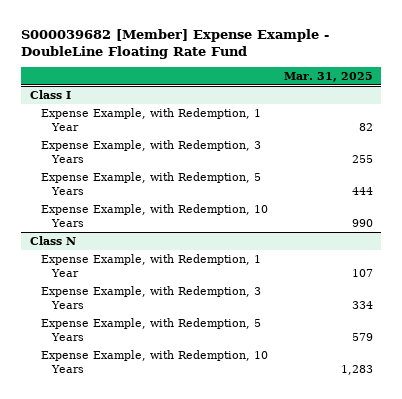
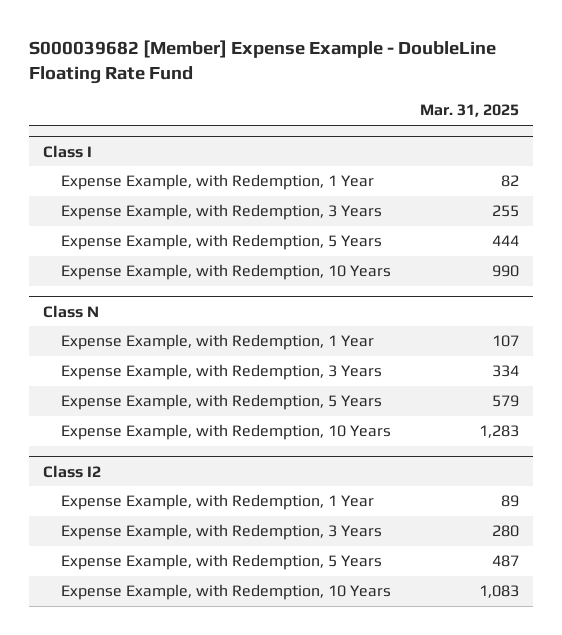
none -> [43,464,102,478] Class I2
none -> [61,494,375,511] Expense Example, with Redemption, 1 Year
none -> [61,524,383,541] Expense Example, with Redemption, 3 Years
none -> [61,554,383,571] Expense Example, with Redemption, 5 Years
none -> [61,584,392,601] Expense Example, with Redemption, 10 Years

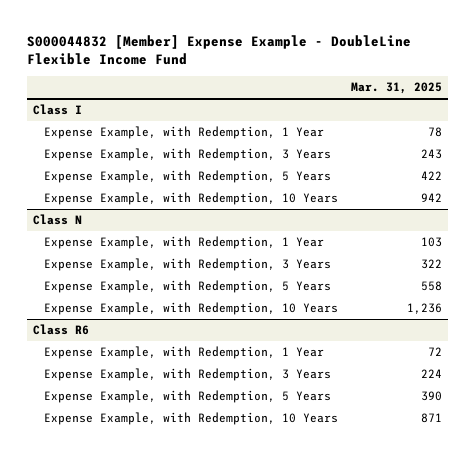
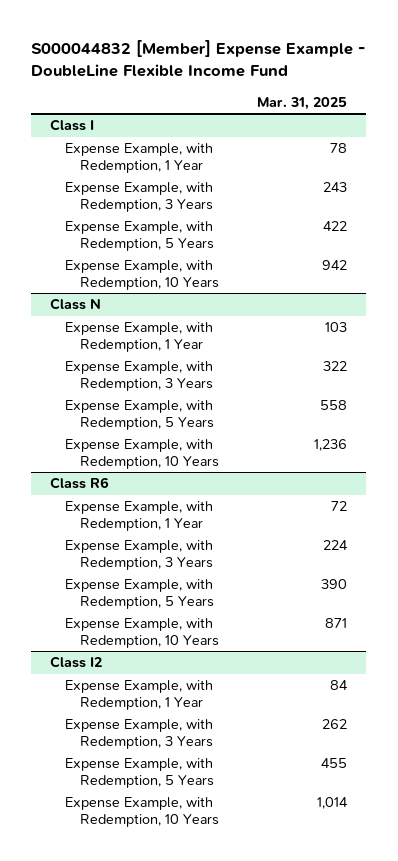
none -> [50,656,103,669] Class I2
none -> [65,680,214,711] Expense Example, with Redemption, 1 Year
none -> [65,719,214,750] Expense Example, with Redemption, 3 Years
none -> [65,758,215,789] Expense Example, with Redemption, 5 Years
none -> [65,797,220,828] Expense Example, with Redemption, 10 Years

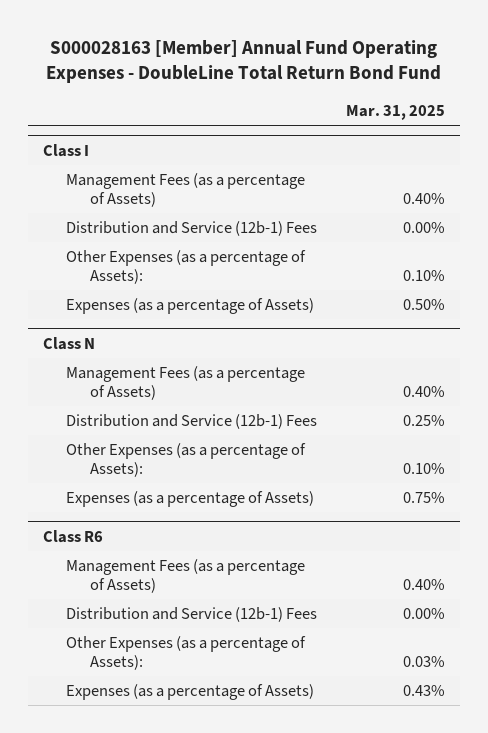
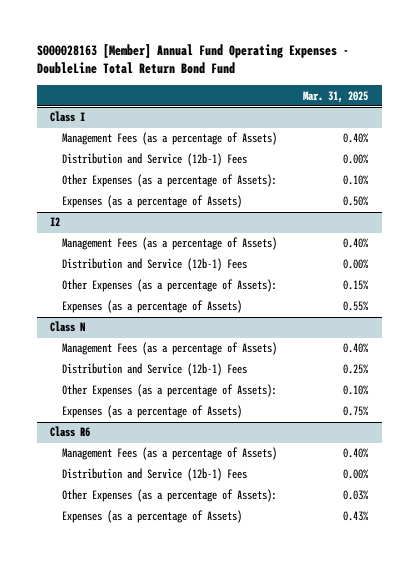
none -> [50,217,61,227] I2
none -> [61,237,277,251] Management Fees (as a percentage of Assets)
none -> [61,258,247,272] Distribution and Service (12b-1) Fees
none -> [61,279,277,293] Other Expenses (as a percentage of Assets):
none -> [61,300,242,314] Expenses (as a percentage of Assets)

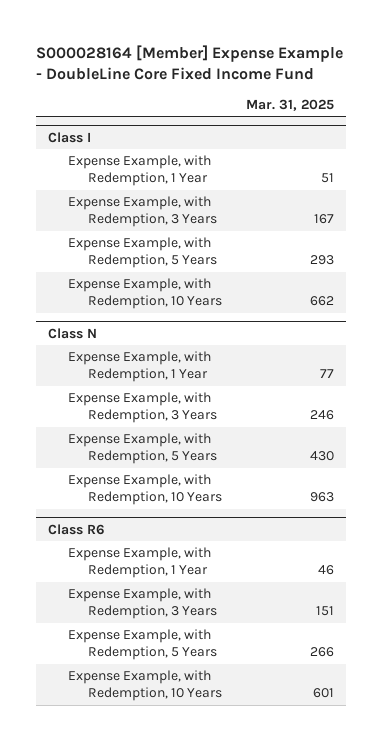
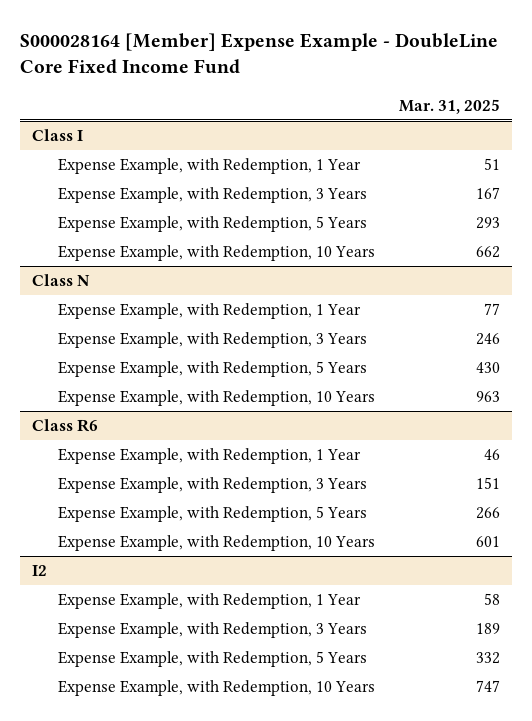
none -> [32,565,48,577] I2
none -> [57,593,361,610] Expense Example, with Redemption, 1 Year
none -> [57,622,367,639] Expense Example, with Redemption, 3 Years
none -> [57,651,367,668] Expense Example, with Redemption, 5 Years
none -> [57,680,375,697] Expense Example, with Redemption, 10 Years

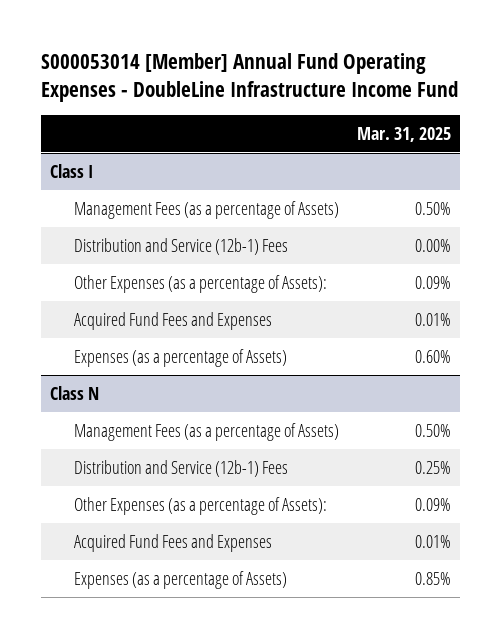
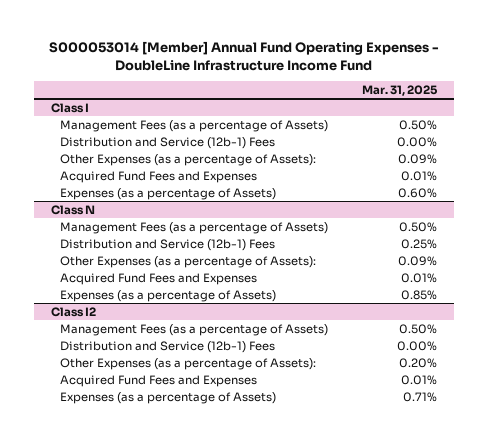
none -> [51,306,97,317] Class I2
none -> [60,323,329,336] Management Fees (as a percentage of Assets)
none -> [60,340,276,353] Distribution and Service (12b-1) Fees
none -> [60,357,317,370] Other Expenses (as a percentage of Assets):
none -> [60,374,258,387] Acquired Fund Fees and Expenses
none -> [60,391,277,404] Expenses (as a percentage of Assets)

